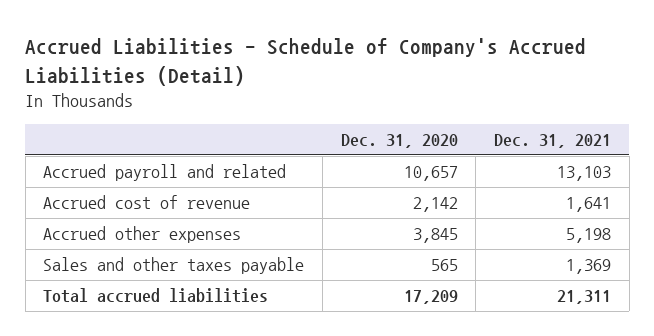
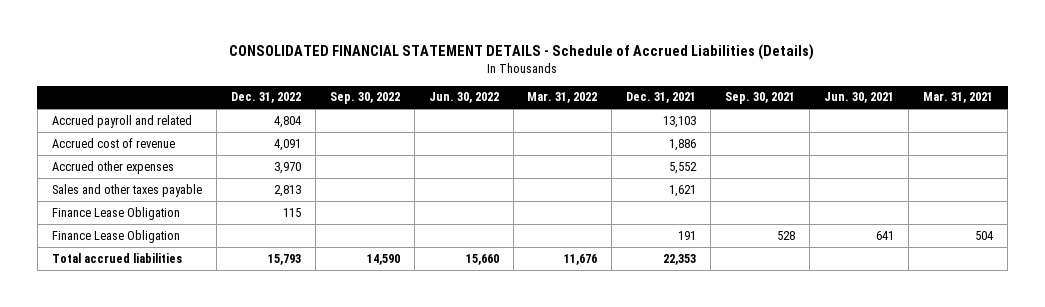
[25,38,587,86] Accrued Liabilities - Schedule of Company's Accrued Liabilities (Detail) -> [229,44,815,61] CONSOLIDATED FINANCIAL STATEMENT DETAILS - Schedule of Accrued Liabilities (Details)
[340,134,458,149] Dec. 31, 2020 -> none
none -> [230,92,301,104] Dec. 31, 2022
none -> [329,92,400,105] Sep. 30, 2022
none -> [428,92,499,104] Jun. 30, 2022
none -> [527,92,598,104] Mar. 31, 2022
none -> [725,92,796,105] Sep. 30, 2021
none -> [824,92,895,104] Jun. 30, 2021
none -> [923,92,994,104] Mar. 31, 2021
[566,197,612,213] 1,641 -> [669,138,697,151] 1,886
[566,228,612,244] 5,198 -> [669,161,698,174] 5,552
[566,259,612,275] 1,369 -> [669,184,697,197] 1,621
none -> [51,206,180,220] Finance Lease Obligation
none -> [51,229,180,243] Finance Lease Obligation
[557,290,612,305] 21,311 -> [663,253,697,265] 22,353

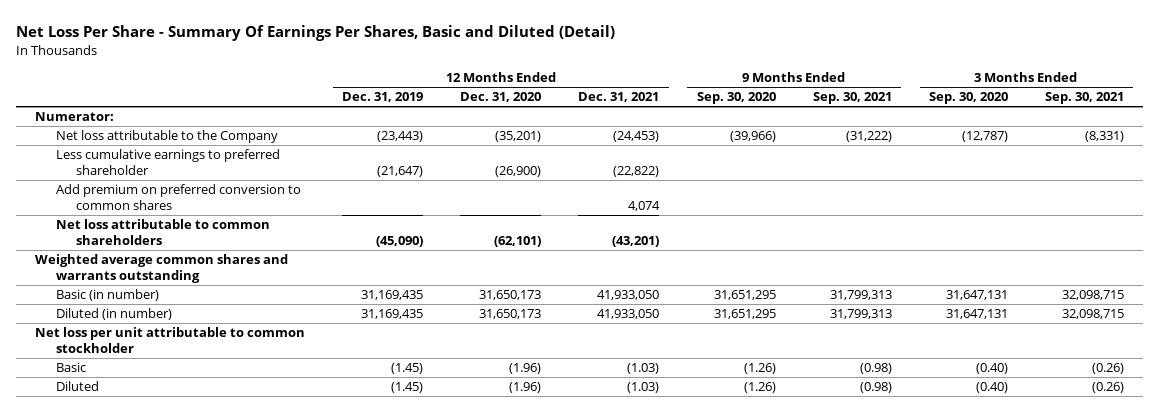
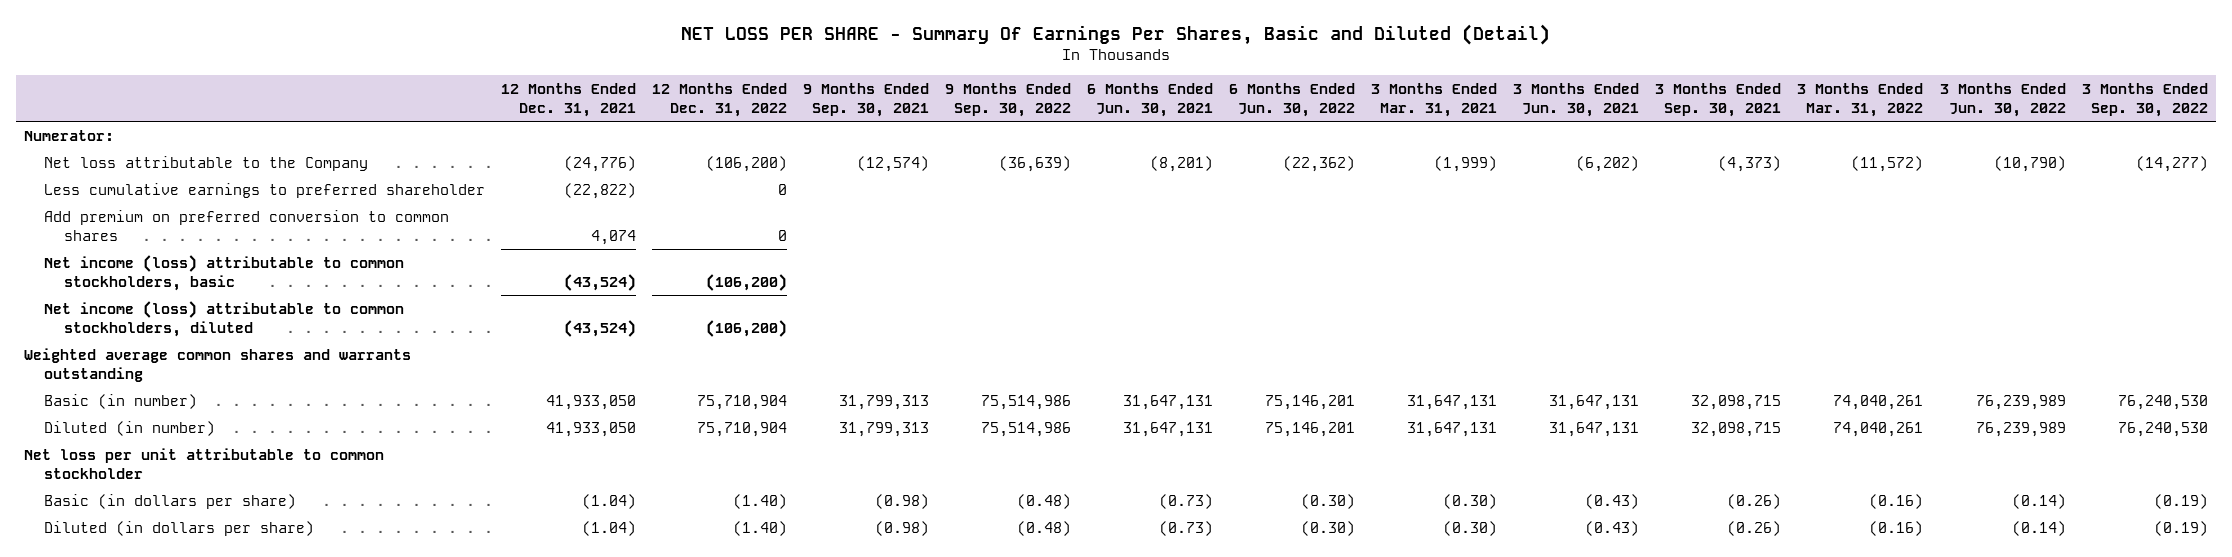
[16,24,616,41] Net Loss Per Share - Summary Of Earnings Per Shares, Basic and Diluted (Detail) -> [680,23,1550,45] NET LOSS PER SHARE - Summary Of Earnings Per Shares, Basic and Diluted (Detail)
[342,92,424,103] Dec. 31, 2019 -> none
[460,92,542,103] Dec. 31, 2020 -> none
[696,92,776,105] Sep. 30, 2020 -> none
[928,92,1008,105] Sep. 30, 2020 -> none
none -> [652,82,788,117] 12 Months Ended Dec. 31, 2022
none -> [945,82,1072,117] 9 Months Ended Sep. 30, 2022
none -> [1087,82,1214,117] 6 Months Ended Jun. 30, 2021
none -> [1229,82,1356,117] 6 Months Ended Jun. 30, 2022
none -> [1371,82,1498,117] 3 Months Ended Mar. 31, 2021
none -> [1513,82,1640,117] 3 Months Ended Jun. 30, 2021
none -> [1797,82,1924,117] 3 Months Ended Mar. 31, 2022
none -> [1939,82,2066,117] 3 Months Ended Jun. 30, 2022
none -> [2081,82,2208,117] 3 Months Ended Sep. 30, 2022
[613,131,660,143] (24,453) -> [564,155,637,172] (24,776)
[845,131,892,143] (31,222) -> [857,155,930,172] (12,574)
[1085,131,1125,143] (8,331) -> [1718,155,1782,172] (4,373)
[55,219,270,245] Net loss attributable to common shareholders -> [43,254,404,291] Net income (loss) attributable to common stockholders, basic
[612,235,660,247] (43,201) -> [564,273,637,291] (43,524)
none -> [43,300,404,337] Net income (loss) attributable to common stockholders, diluted
[55,362,86,373] Basic -> [43,493,296,509] Basic (in dollars per share)
[627,363,660,375] (1.03) -> [582,493,637,509] (1.04)
[55,381,99,392] Diluted -> [43,520,314,536] Diluted (in dollars per share)
[627,382,660,394] (1.03) -> [582,520,637,536] (1.04)

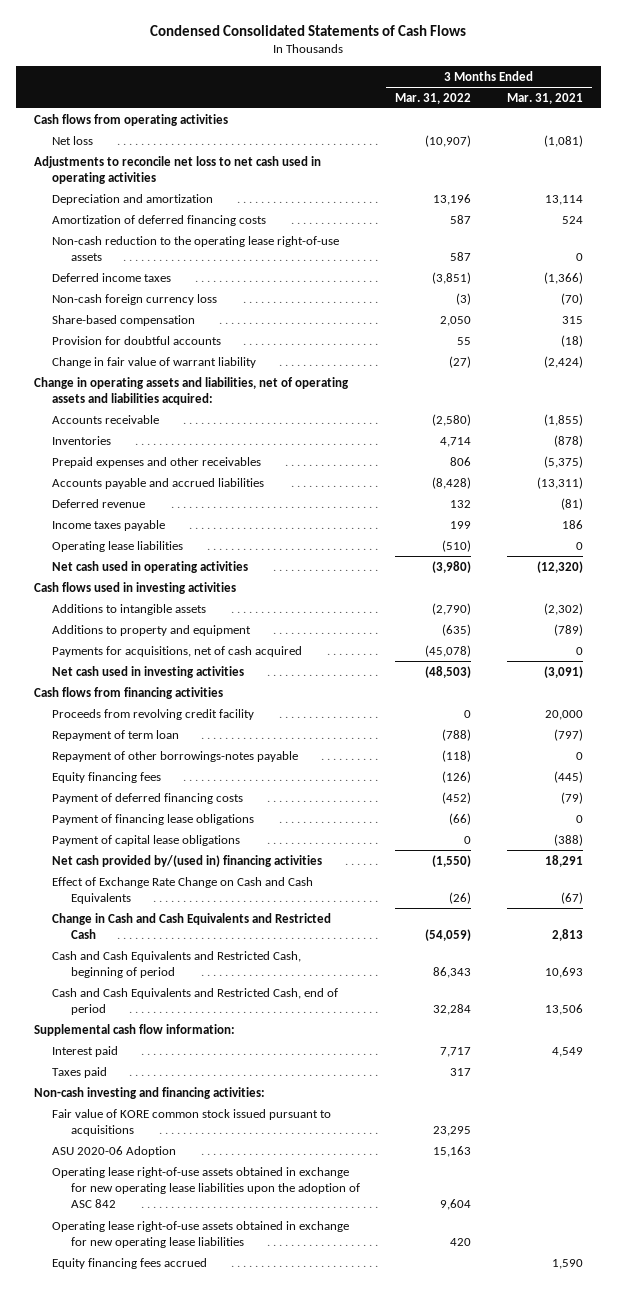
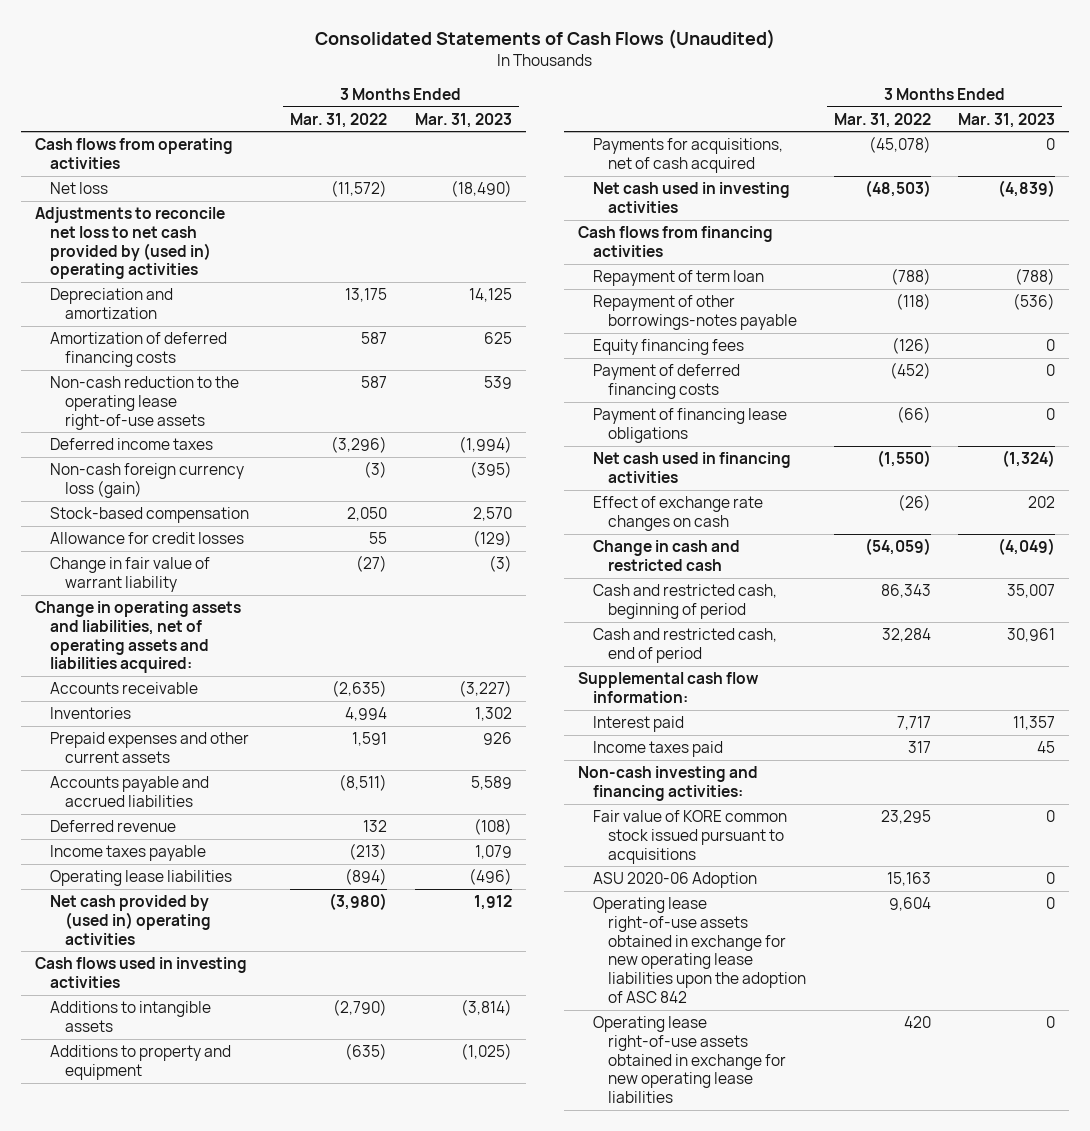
[150,25,467,37] Condensed Consolidated Statements of Cash Flows -> [315,29,776,50] Consolidated Statements of Cash Flows (Unaudited)
[506,92,583,104] Mar. 31, 2021 -> none
none -> [414,112,512,128] Mar. 31, 2023
[425,134,472,147] (10,907) -> [331,180,388,198] (11,572)
[33,155,321,184] Adjustments to reconcile net loss to net cash used in operating activities -> [34,207,225,280] Adjustments to reconcile net loss to net cash provided by (used in) operating activities
[433,193,472,205] 13,196 -> [345,288,388,303] 13,175
[432,271,472,284] (3,851) -> [331,436,388,454] (3,296)
[52,293,218,305] Non-cash foreign currency loss -> [49,463,244,498] Non-cash foreign currency loss (gain)
[52,314,196,326] Share-based compensation -> [49,507,249,524] Stock-based compensation
[52,335,222,345] Provision for doubtful accounts -> [49,532,244,545] Allowance for credit losses
[432,413,472,426] (2,580) -> [332,680,388,698] (2,635)
[440,436,472,447] 4,714 -> [345,707,388,722] 4,994
[52,456,262,468] Prepaid expenses and other receivables -> [49,732,249,763] Prepaid expenses and other current assets
[450,456,472,466] 806 -> [352,732,388,747] 1,591
[432,476,472,489] (8,428) -> [339,774,388,792] (8,511)
[450,520,472,529] 199 -> [349,843,388,861] (213)
[442,539,472,552] (510) -> [345,868,388,886] (894)
[52,560,249,573] Net cash used in operating activities -> [49,895,211,945] Net cash provided by (used in) operating activities
[52,708,255,720] Proceeds from revolving credit facility -> none
[52,834,241,846] Payment of capital lease obligations -> none
[52,854,323,867] Net cash provided by/(used in) financing activities -> [593,452,792,483] Net cash used in financing activities
[52,876,314,904] Effect of Exchange Rate Change on Cash and Cash Equivalents -> [593,496,764,531] Effect of exchange rate changes on cash
[52,912,332,939] Change in Cash and Cash Equivalents and Restricted Cash -> [593,540,741,571] Change in cash and restricted cash
[52,950,302,978] Cash and Cash Equivalents and Restricted Cash, beginning of period -> [593,584,778,619] Cash and restricted cash, beginning of period
[52,987,339,1015] Cash and Cash Equivalents and Restricted Cash, end of period -> [593,628,778,663] Cash and restricted cash, end of period
[52,1066,108,1078] Taxes paid -> [593,741,724,758] Income taxes paid
[52,1257,208,1269] Equity financing fees accrued -> none

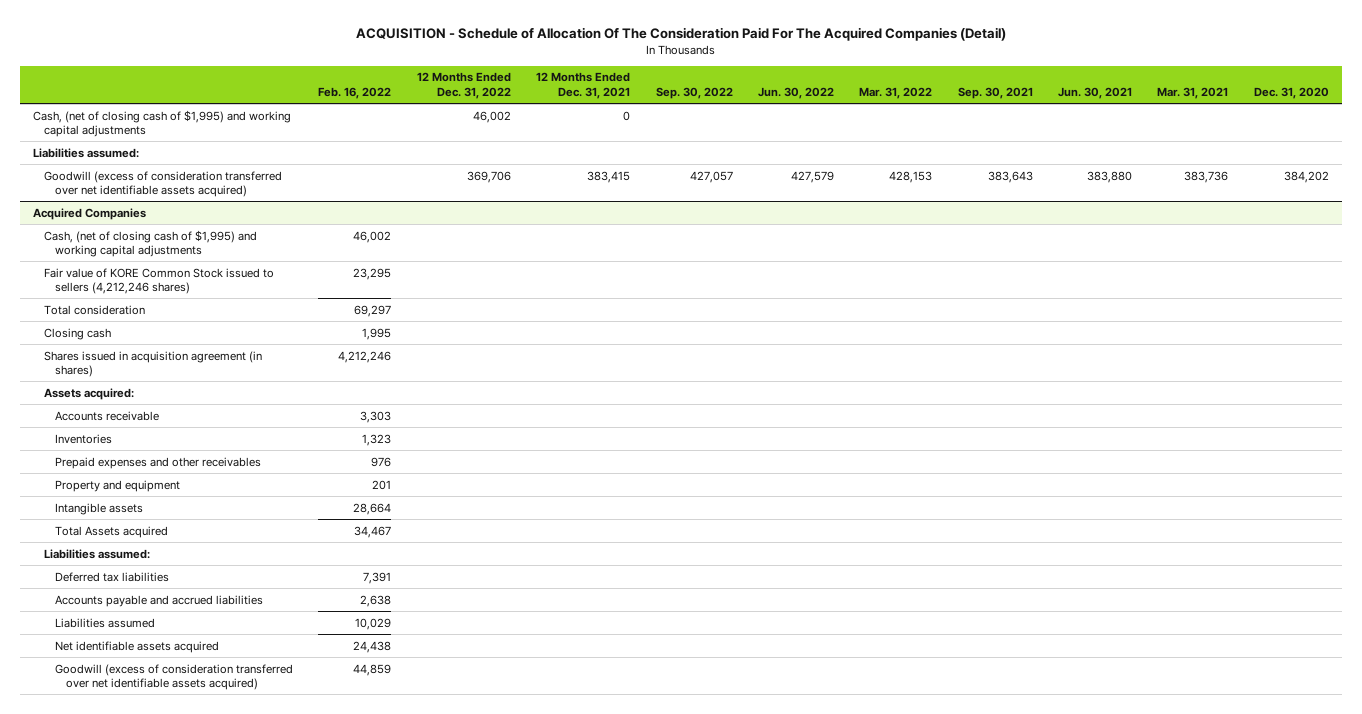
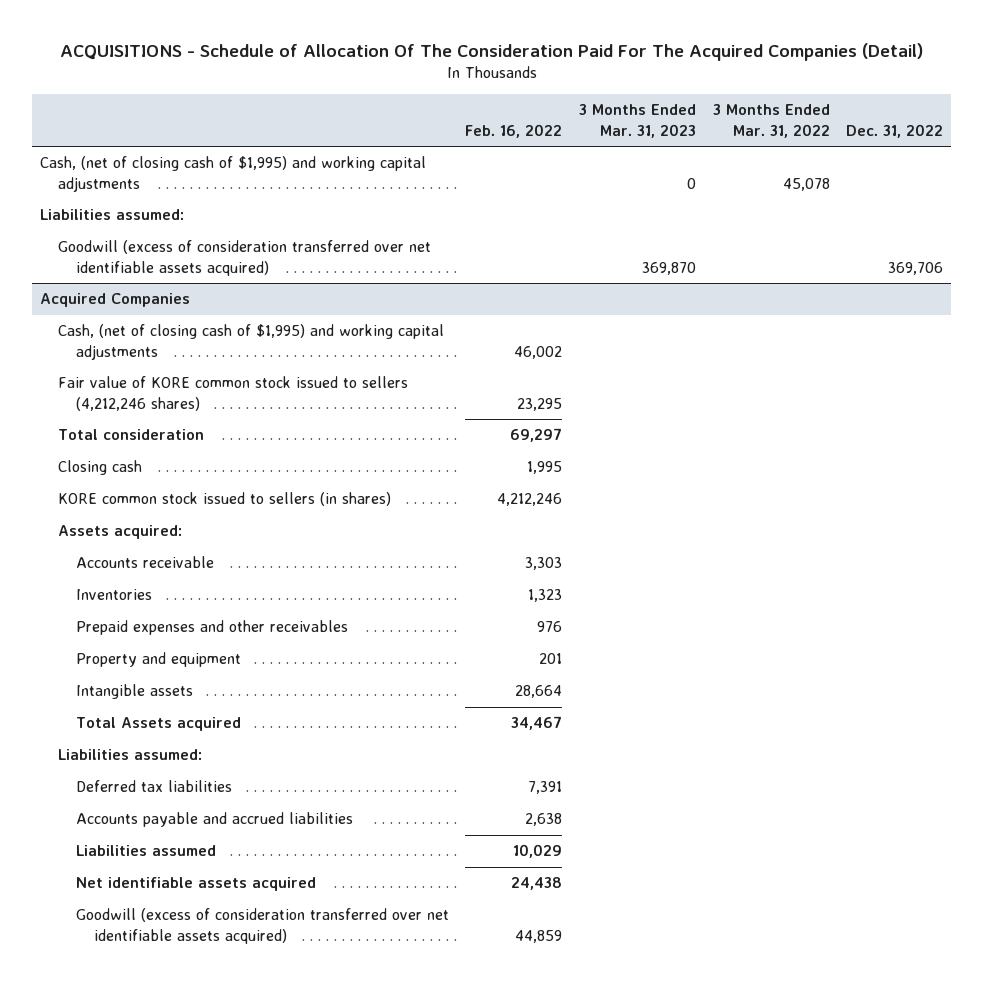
[355,27,1006,42] ACQUISITION - Schedule of Allocation Of The Consideration Paid For The Acquired Companies (Detail) -> [59,42,923,61] ACQUISITIONS - Schedule of Allocation Of The Consideration Paid For The Acquired Companies (Detail)
[416,72,511,99] 12 Months Ended Dec. 31, 2022 -> none
[536,72,631,99] 12 Months Ended Dec. 31, 2021 -> none
[655,86,733,99] Sep. 30, 2022 -> none
[757,86,834,99] Jun. 30, 2022 -> none
[859,86,933,99] Mar. 31, 2022 -> none
[957,86,1033,99] Sep. 30, 2021 -> none
[1058,86,1133,99] Jun. 30, 2021 -> none
[1157,86,1229,99] Mar. 31, 2021 -> none
[1253,86,1329,99] Dec. 31, 2020 -> none
none -> [579,104,697,138] 3 Months Ended Mar. 31, 2023
none -> [712,104,830,138] 3 Months Ended Mar. 31, 2022
none -> [846,123,944,138] Dec. 31, 2022
[44,267,275,295] Fair value of KORE Common Stock issued to sellers (4,212,246 shares) -> [57,376,408,411] Fair value of KORE common stock issued to sellers (4,212,246 shares)
[44,350,263,378] Shares issued in acquisition agreement (in shares) -> [57,492,391,507] KORE common stock issued to sellers (in shares)

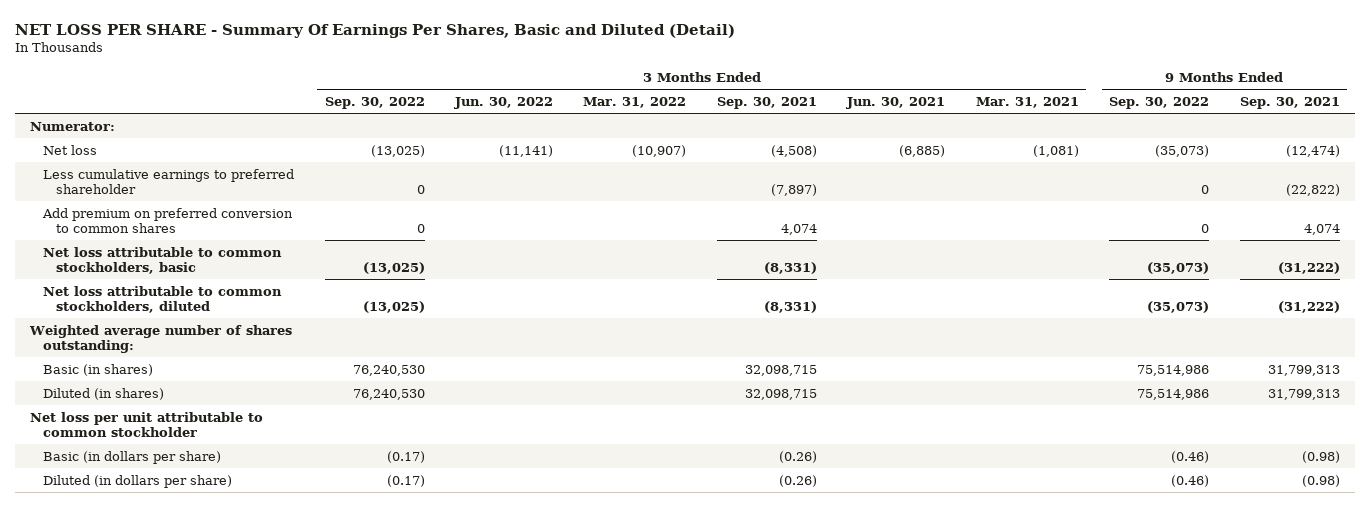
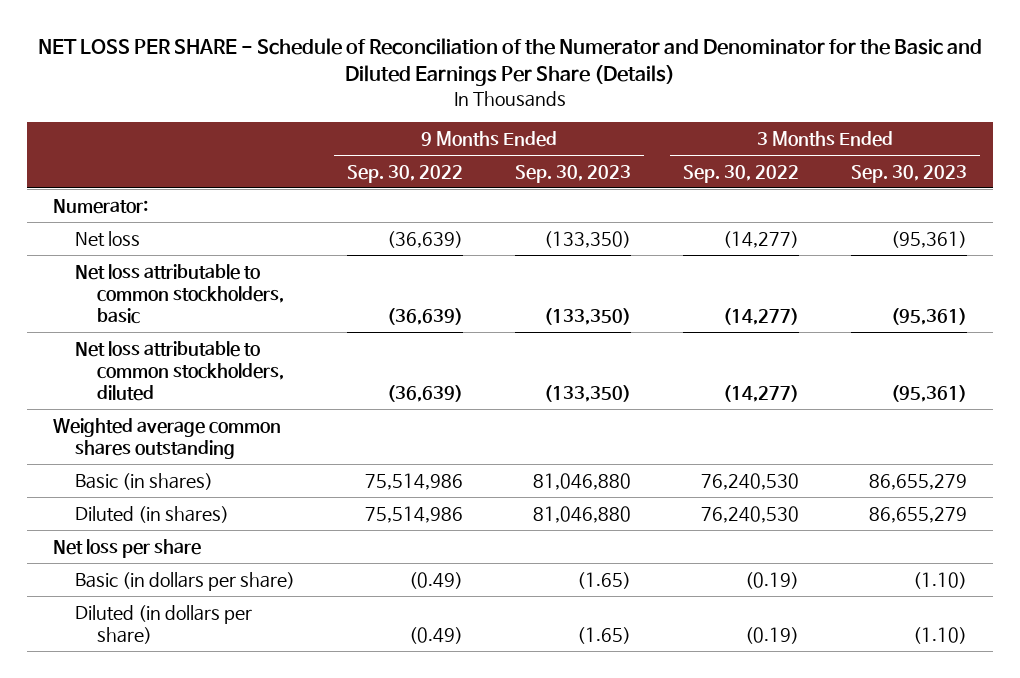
[14,23,735,38] NET LOSS PER SHARE - Summary Of Earnings Per Shares, Basic and Diluted (Detail) -> [38,37,983,87] NET LOSS PER SHARE - Schedule of Reconciliation of the Numerator and Denominator for the Basic and Diluted Earnings Per Share (Details)
[454,96,554,109] Jun. 30, 2022 -> none
[583,96,687,108] Mar. 31, 2022 -> none
[716,96,817,109] Sep. 30, 2021 -> none
[846,96,946,109] Jun. 30, 2021 -> none
[975,96,1079,108] Mar. 31, 2021 -> none
[1239,96,1340,109] Sep. 30, 2021 -> none
none -> [515,164,632,183] Sep. 30, 2023
none -> [851,164,968,183] Sep. 30, 2023
[43,168,295,195] Less cumulative earnings to preferred shareholder -> none
[42,207,294,234] Add premium on preferred conversion to common shares -> none
[370,144,425,157] (13,025) -> [723,230,800,248] (14,277)
[1155,144,1210,157] (35,073) -> [386,230,463,248] (36,639)
[362,262,425,275] (13,025) -> [723,307,800,325] (14,277)
[1147,262,1210,275] (35,073) -> [386,307,463,325] (36,639)
[362,301,425,314] (13,025) -> [723,384,800,402] (14,277)
[1147,301,1210,314] (35,073) -> [386,384,463,402] (36,639)
[28,324,292,354] Weighted average number of shares outstanding: -> [52,417,281,459] Weighted average common shares outstanding
[29,411,263,438] Net loss per unit attributable to common stockholder -> [52,538,201,558] Net loss per share
[386,450,425,463] (0.17) -> [745,571,800,589] (0.19)
[1171,450,1210,463] (0.46) -> [408,571,463,589] (0.49)
[386,474,425,487] (0.17) -> [745,626,800,644] (0.19)
[1171,474,1210,487] (0.46) -> [408,626,463,644] (0.49)

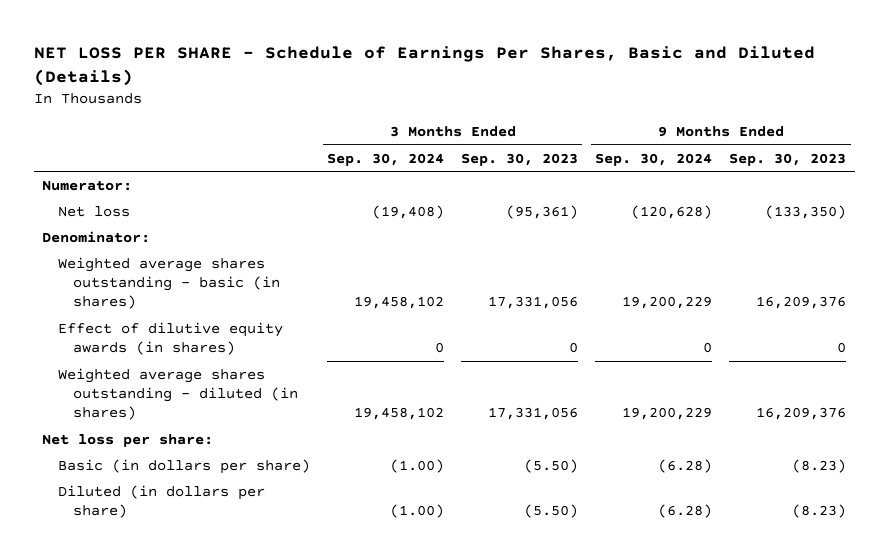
[38,37,983,87] NET LOSS PER SHARE - Schedule of Reconciliation of the Numerator and Denominator for the Basic and Diluted Earnings Per Share (Details) -> [33,45,815,86] NET LOSS PER SHARE - Schedule of Earnings Per Shares, Basic and Diluted (Details)
[346,164,463,183] Sep. 30, 2022 -> none
[683,164,800,183] Sep. 30, 2022 -> none
none -> [326,152,444,166] Sep. 30, 2024
none -> [595,152,713,166] Sep. 30, 2024
[74,263,284,324] Net loss attributable to common stockholders, basic -> none
[74,340,284,401] Net loss attributable to common stockholders, diluted -> none
[52,417,281,459] Weighted average common shares outstanding -> none
none -> [42,230,151,243] Denominator:
[74,472,213,490] Basic (in shares) -> [57,256,281,310] Weighted average shares outstanding - basic (in shares)
[533,472,632,490] 81,046,880 -> [756,296,847,310] 16,209,376
[869,473,968,490] 86,655,279 -> [488,296,579,310] 17,331,056
none -> [57,321,283,356] Effect of dilutive equity awards (in shares)
[74,505,229,523] Diluted (in shares) -> [57,367,299,421] Weighted average shares outstanding - diluted (in shares)
[533,505,632,523] 81,046,880 -> [756,407,847,421] 16,209,376
[869,506,968,523] 86,655,279 -> [488,407,579,421] 17,331,056
[52,538,201,558] Net loss per share -> [42,433,214,447] Net loss per share:
[577,571,632,589] (1.65) -> [792,458,847,473] (8.23)
[913,571,968,589] (1.10) -> [524,458,579,473] (5.50)
[577,626,632,644] (1.65) -> [792,504,847,519] (8.23)
[913,626,968,644] (1.10) -> [524,504,579,519] (5.50)

